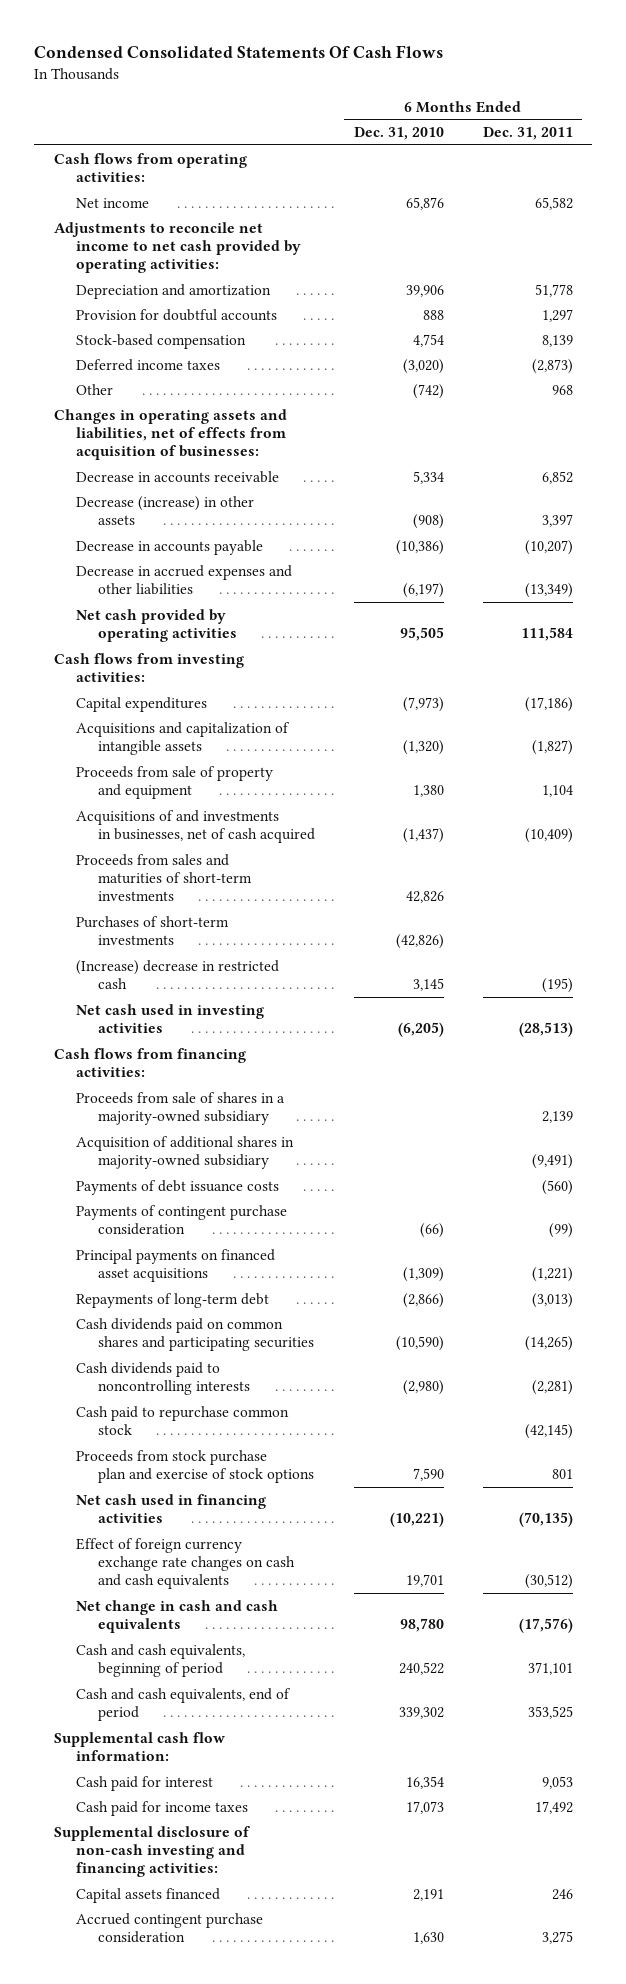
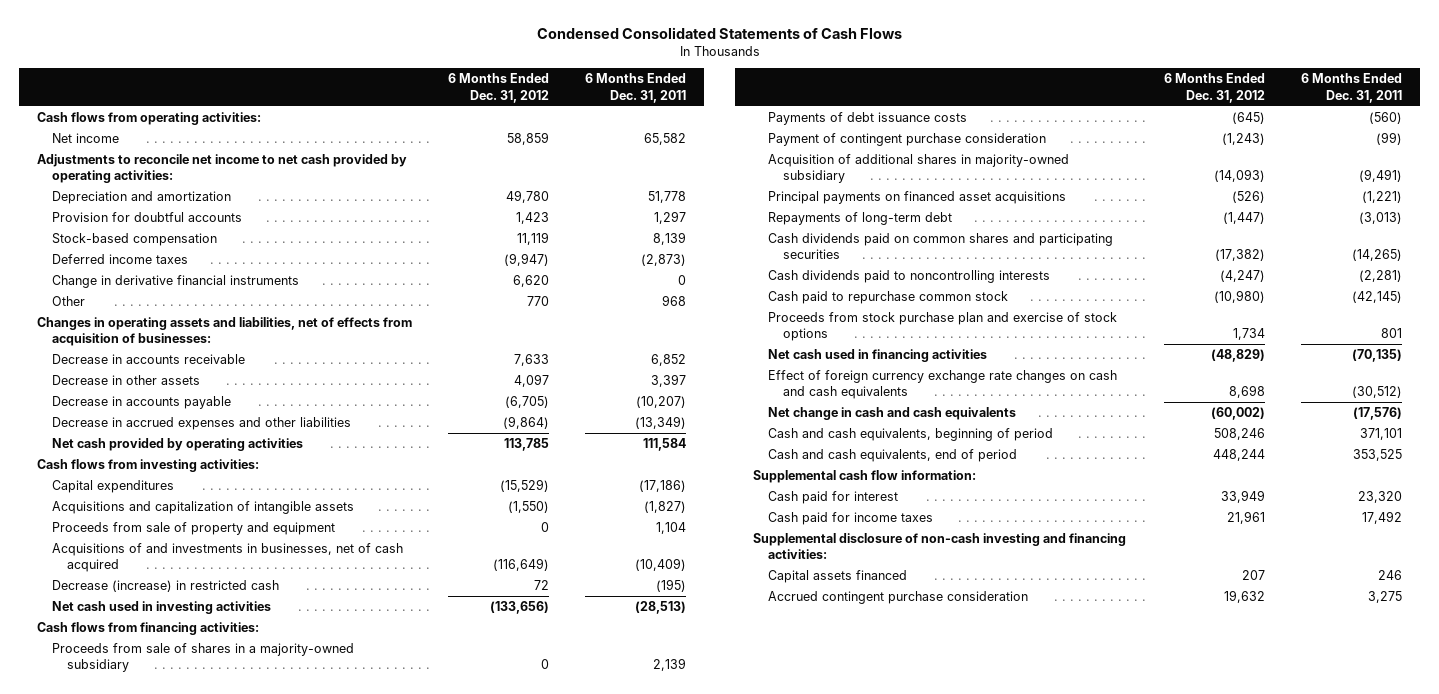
[34,44,444,58] Condensed Consolidated Statements Of Cash Flows -> [536,26,902,39] Condensed Consolidated Statements of Cash Flows
[353,127,444,141] Dec. 31, 2010 -> none
none -> [448,73,550,103] 6 Months Ended Dec. 31, 2012
none -> [52,275,300,289] Change in derivative financial instruments
[75,495,254,526] Decrease (increase) in other assets -> [52,375,201,386] Decrease in other assets
[75,853,252,902] Proceeds from sales and maturities of short-term investments -> none
[75,915,229,946] Purchases of short-term investments -> none
[75,959,279,990] (Increase) decrease in restricted cash -> [52,580,280,593] Decrease (increase) in restricted cash
[75,1204,287,1236] Payments of contingent purchase consideration -> [768,133,1047,147] Payment of contingent purchase consideration
[75,1135,294,1170] Acquisition of additional shares in majority-owned subsidiary -> [768,154,1070,184] Acquisition of additional shares in majority-owned subsidiary
[541,1775,573,1789] 9,053 -> [1358,491,1403,504] 23,320

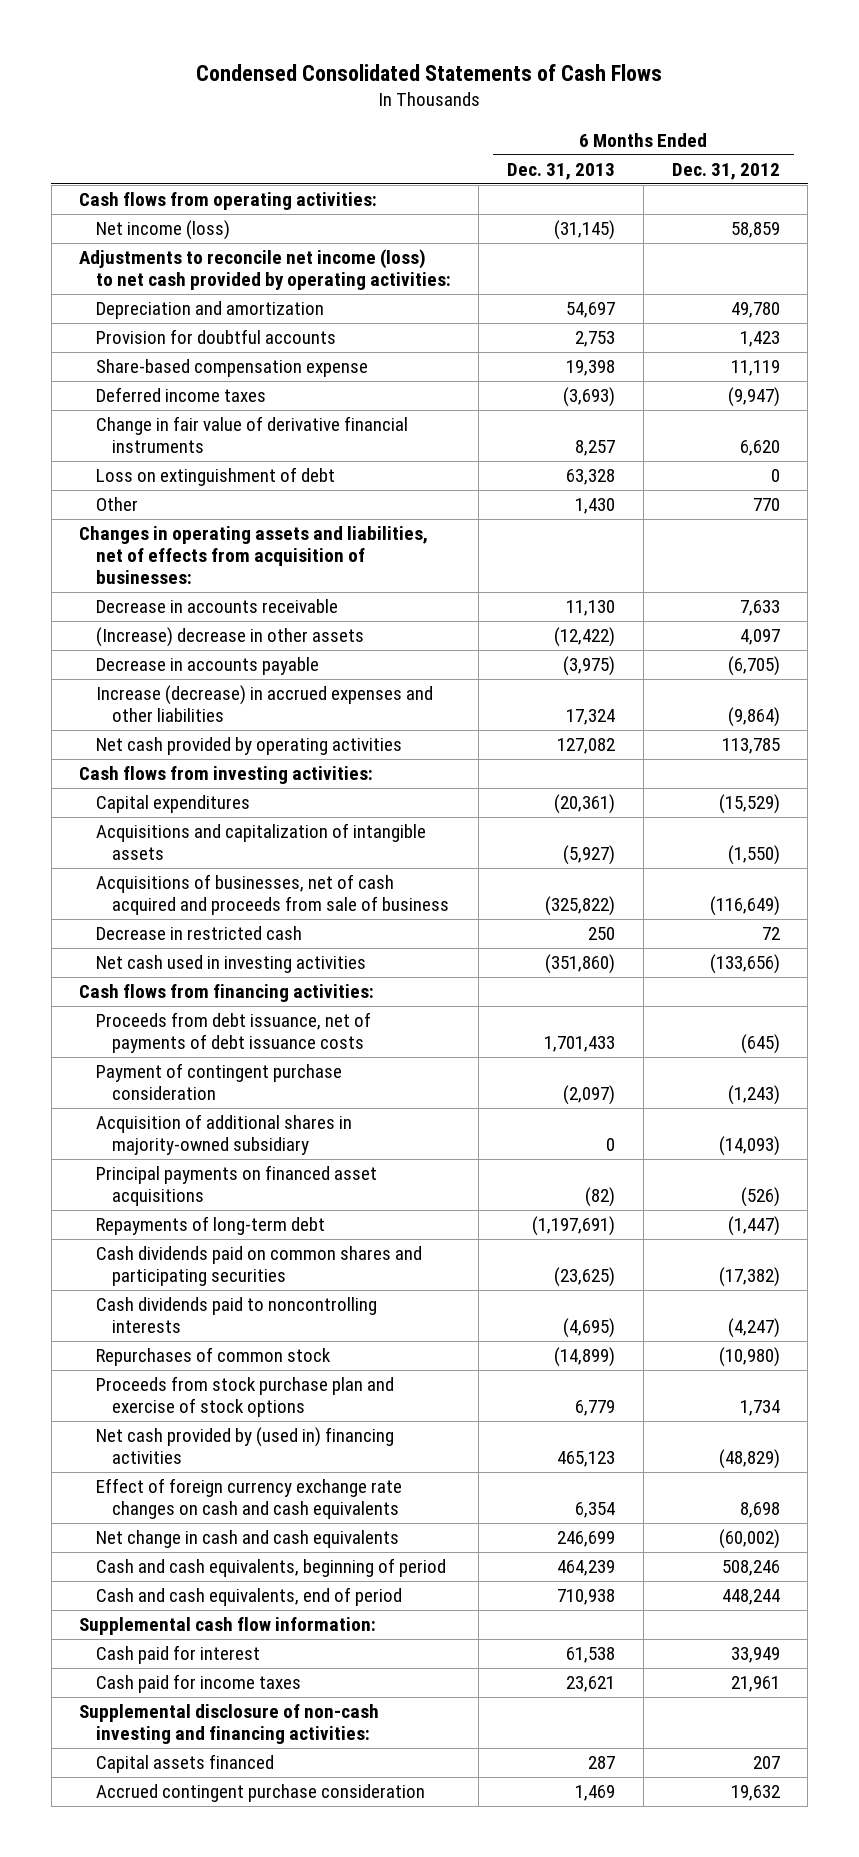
[584,73,686,103] 6 Months Ended Dec. 31, 2011 -> none
none -> [507,163,616,181] Dec. 31, 2013
[52,133,120,144] Net income -> [95,220,230,241] Net income (loss)
[37,154,408,184] Adjustments to reconcile net income to net cash provided by operating activities: -> [79,249,451,291] Adjustments to reconcile net income (loss) to net cash provided by operating activities:
[52,233,218,247] Stock-based compensation -> [95,359,368,378] Share-based compensation expense
[52,275,300,289] Change in derivative financial instruments -> [95,416,408,454] Change in fair value of derivative financial instruments
none -> [95,467,335,487] Loss on extinguishment of debt
[52,375,201,386] Decrease in other assets -> [95,627,364,648] (Increase) decrease in other assets
[52,417,352,431] Decrease in accrued expenses and other liabilities -> [95,685,433,723] Increase (decrease) in accrued expenses and other liabilities
[52,522,336,536] Proceeds from sale of property and equipment -> none
[52,543,404,573] Acquisitions of and investments in businesses, net of cash acquired -> [95,874,449,916] Acquisitions of businesses, net of cash acquired and proceeds from sale of business
[52,580,280,593] Decrease (increase) in restricted cash -> [95,926,302,941] Decrease in restricted cash
[52,643,355,673] Proceeds from sale of shares in a majority-owned subsidiary -> none
[768,112,968,126] Payments of debt issuance costs -> [95,1012,371,1054] Proceeds from debt issuance, net of payments of debt issuance costs
[768,291,1009,305] Cash paid to repurchase common stock -> [95,1347,331,1367] Repurchases of common stock
[768,349,988,363] Net cash used in financing activities -> [95,1427,394,1465] Net cash provided by (used in) financing activities

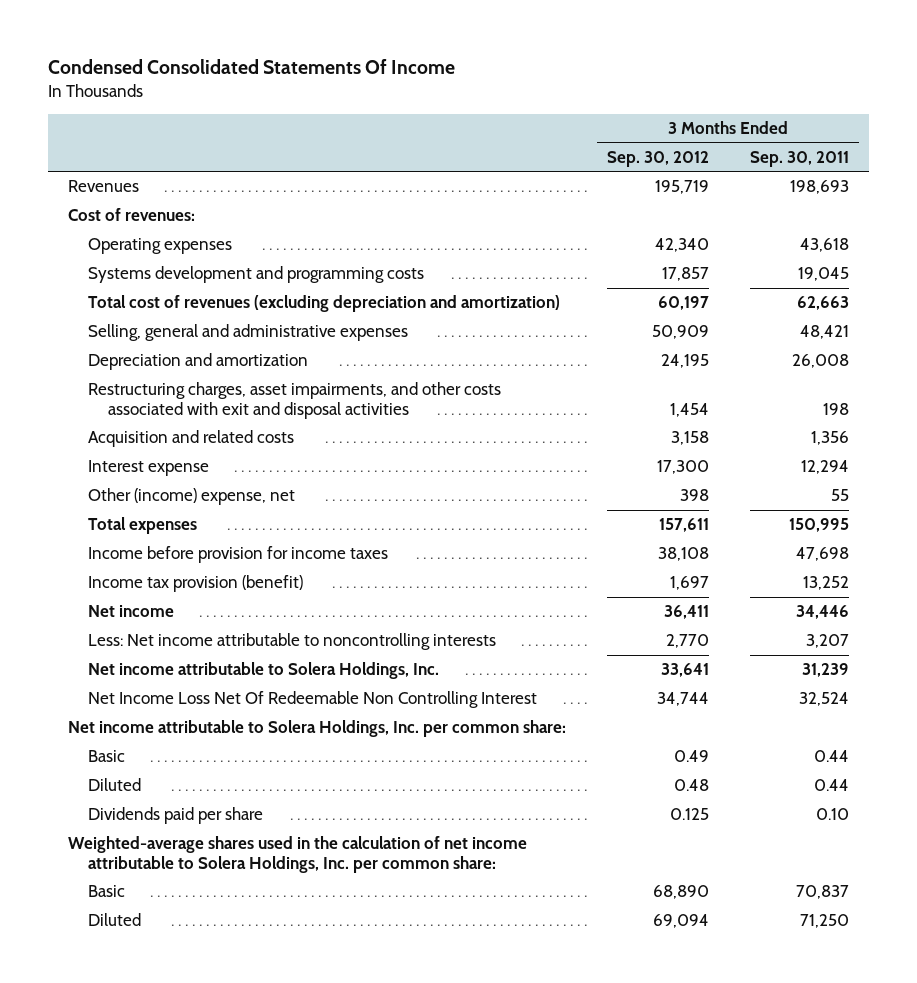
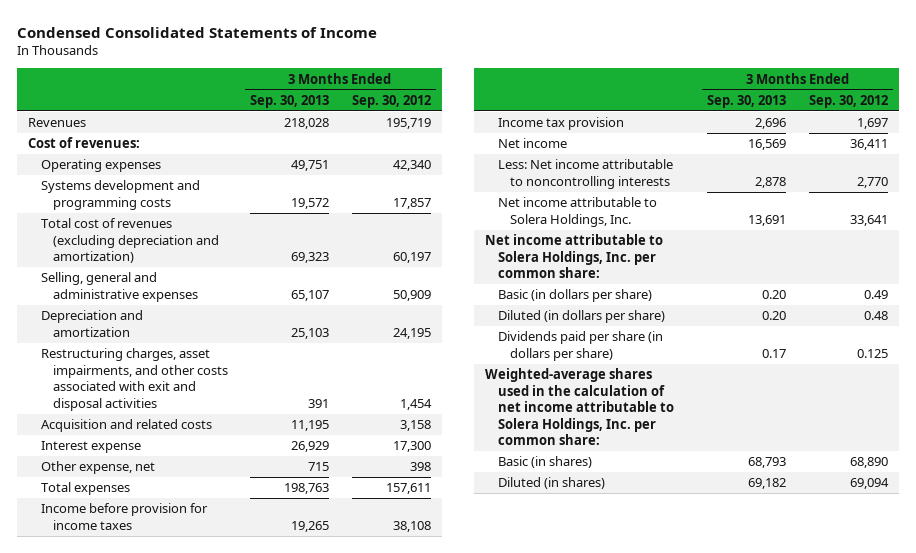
[47,59,455,75] Condensed Consolidated Statements Of Income -> [17,26,378,38] Condensed Consolidated Statements of Income
[749,150,849,167] Sep. 30, 2011 -> none
none -> [250,94,330,108] Sep. 30, 2013
[87,488,295,506] Other (income) expense, net -> [40,461,155,475] Other expense, net
[87,575,303,593] Income tax provision (benefit) -> [497,117,624,131] Income tax provision
[87,691,537,709] Net Income Loss Net Of Redeemable Non Controlling Interest -> none
[87,750,125,763] Basic -> [497,289,652,303] Basic (in dollars per share)
[87,778,141,792] Diluted -> [497,310,665,324] Diluted (in dollars per share)
[87,807,263,825] Dividends paid per share -> [497,331,663,361] Dividends paid per share (in dollars per share)
[87,885,125,898] Basic -> [497,456,592,469] Basic (in shares)
[87,913,141,927] Diluted -> [497,477,605,490] Diluted (in shares)

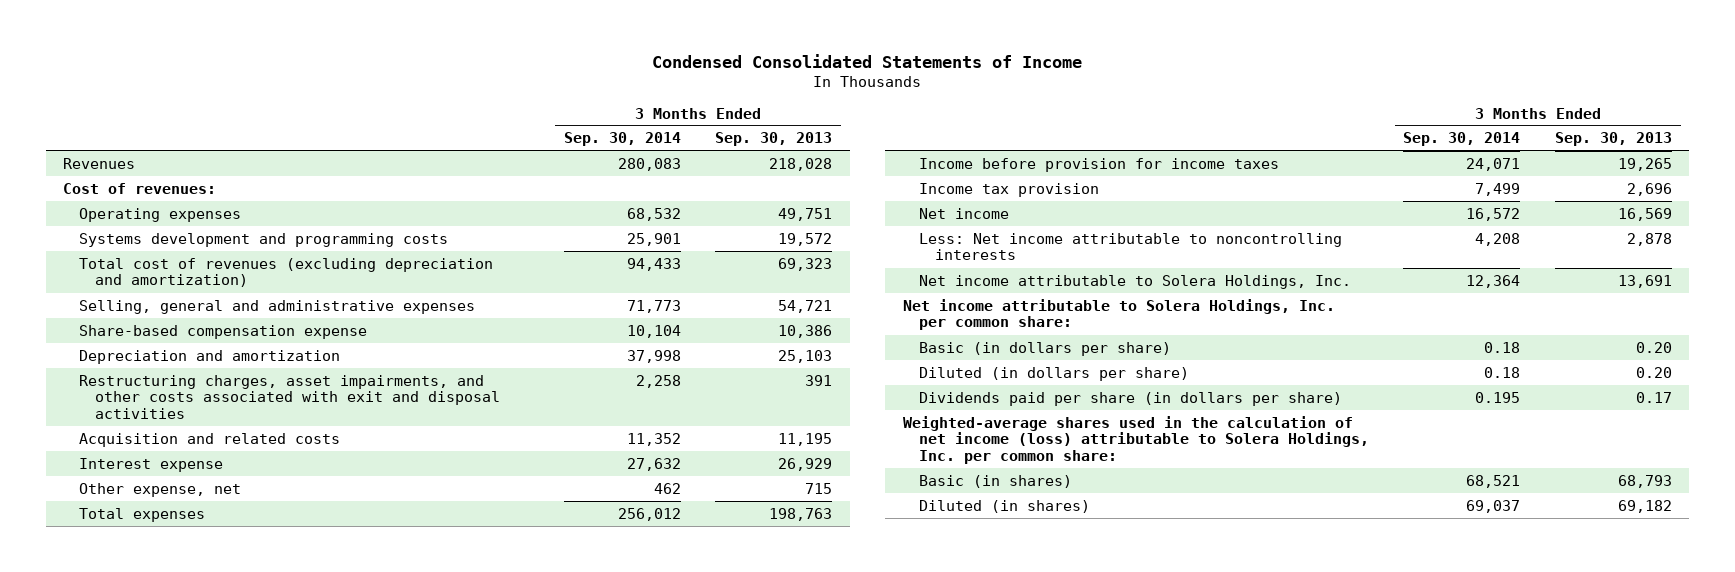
[351,94,431,108] Sep. 30, 2012 -> none
none -> [563,132,681,147] Sep. 30, 2014
[291,289,330,301] 65,107 -> [778,299,833,313] 54,721
none -> [79,324,368,339] Share-based compensation expense
[485,368,674,446] Weighted-average shares used in the calculation of net income attributable to Solera Holdings, Inc. per common share: -> [902,415,1369,465] Weighted-average shares used in the calculation of net income (loss) attributable to Solera Holdings, Inc. per common share:

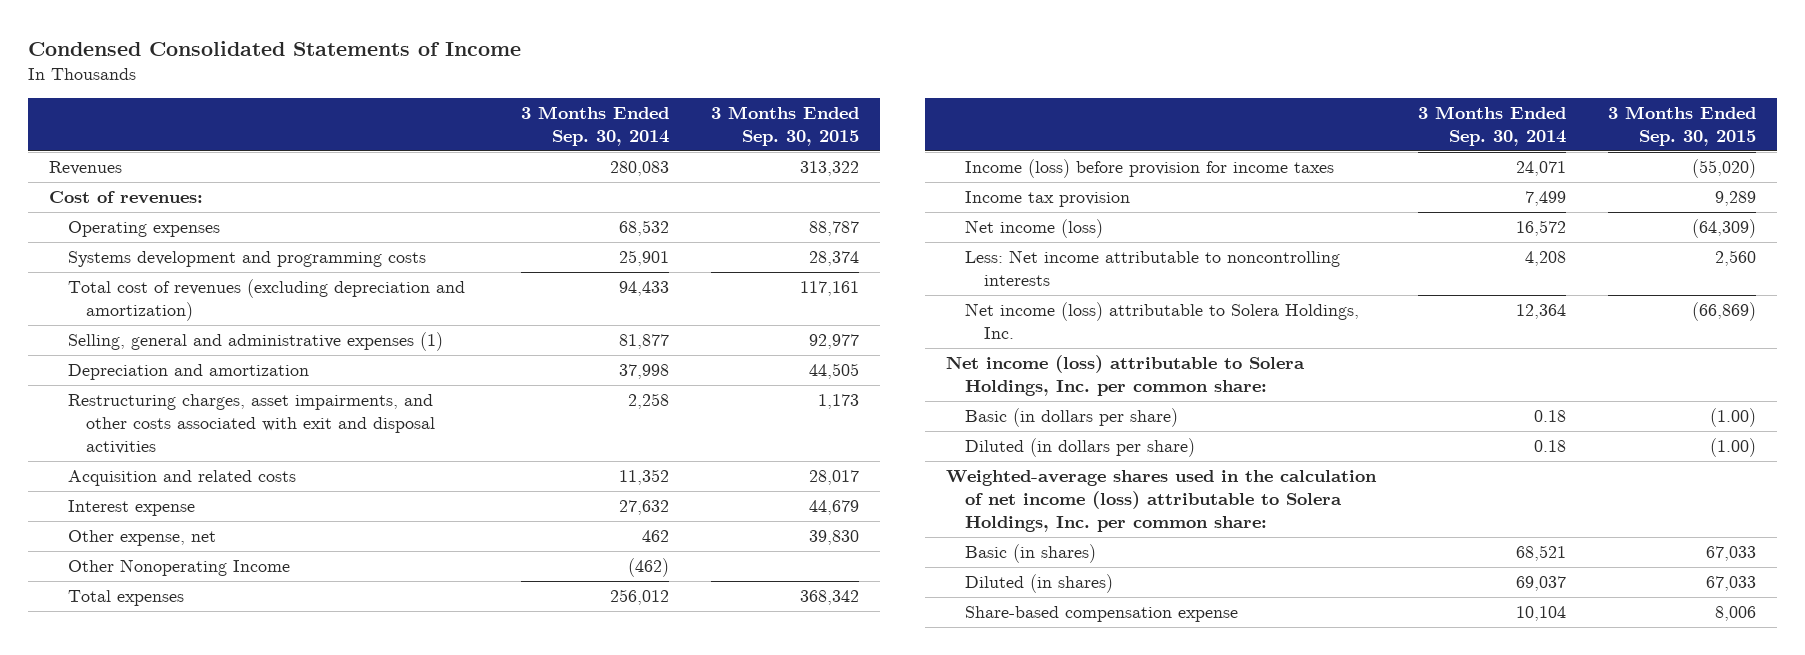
[715,132,833,147] Sep. 30, 2013 -> none
none -> [711,106,860,147] 3 Months Ended Sep. 30, 2015
[79,299,476,314] Selling, general and administrative expenses -> [67,332,443,352] Selling, general and administrative expenses (1)
[626,299,681,313] 71,773 -> [618,334,669,350] 81,877
none -> [67,559,290,577] Other Nonoperating Income
[918,157,1279,172] Income before provision for income taxes -> [964,159,1334,179] Income (loss) before provision for income taxes
[918,207,1009,219] Net income -> [964,219,1103,239] Net income (loss)
[918,274,1351,289] Net income attributable to Solera Holdings, Inc. -> [964,302,1359,340] Net income (loss) attributable to Solera Holdings, Inc.
[902,298,1335,331] Net income attributable to Solera Holdings, Inc. per common share: -> [946,355,1306,397] Net income (loss) attributable to Solera Holdings, Inc. per common share:
[918,391,1342,406] Dividends paid per share (in dollars per share) -> none
[79,324,368,339] Share-based compensation expense -> [964,606,1238,623] Share-based compensation expense

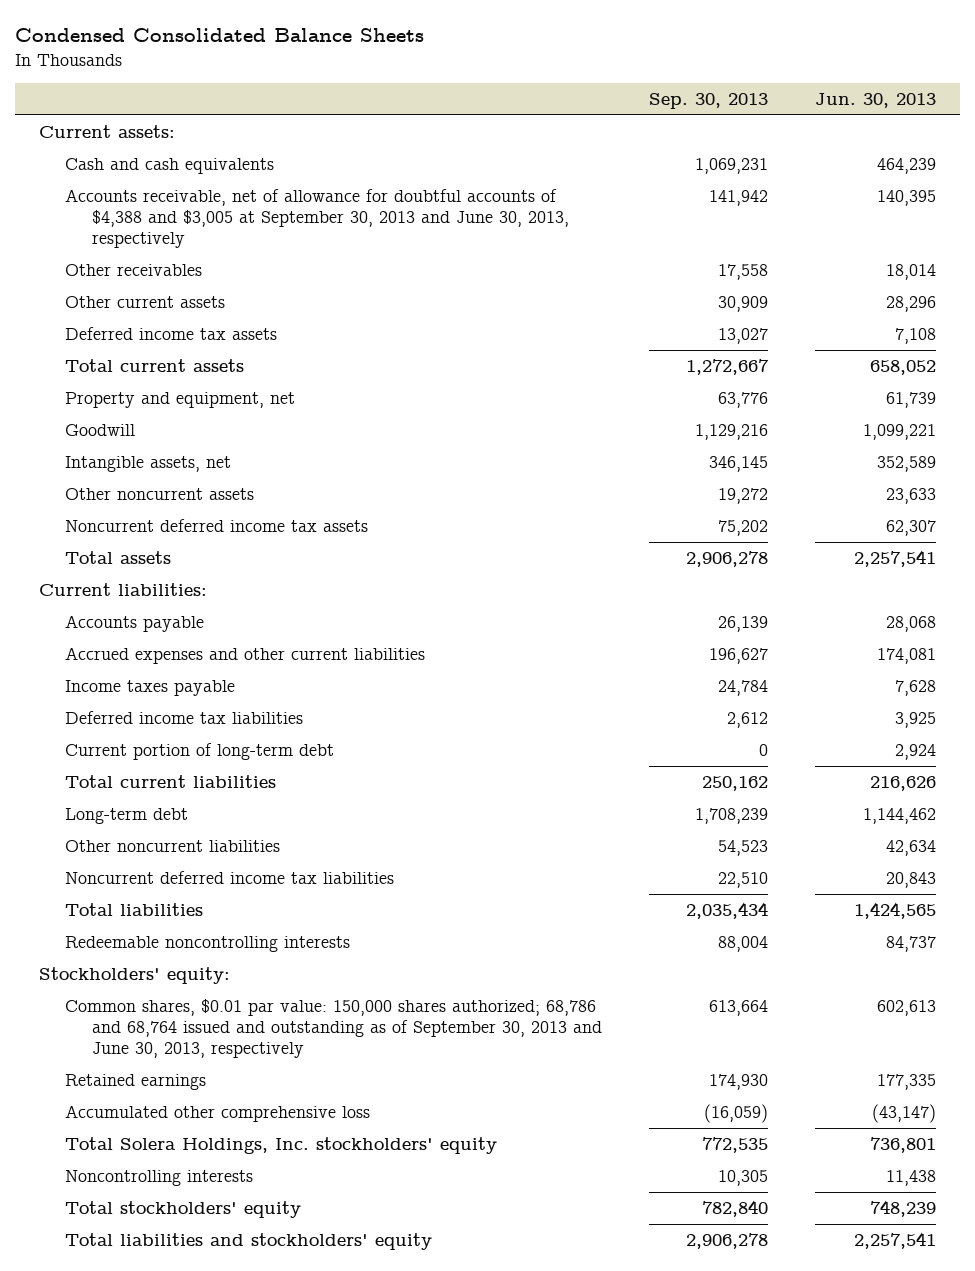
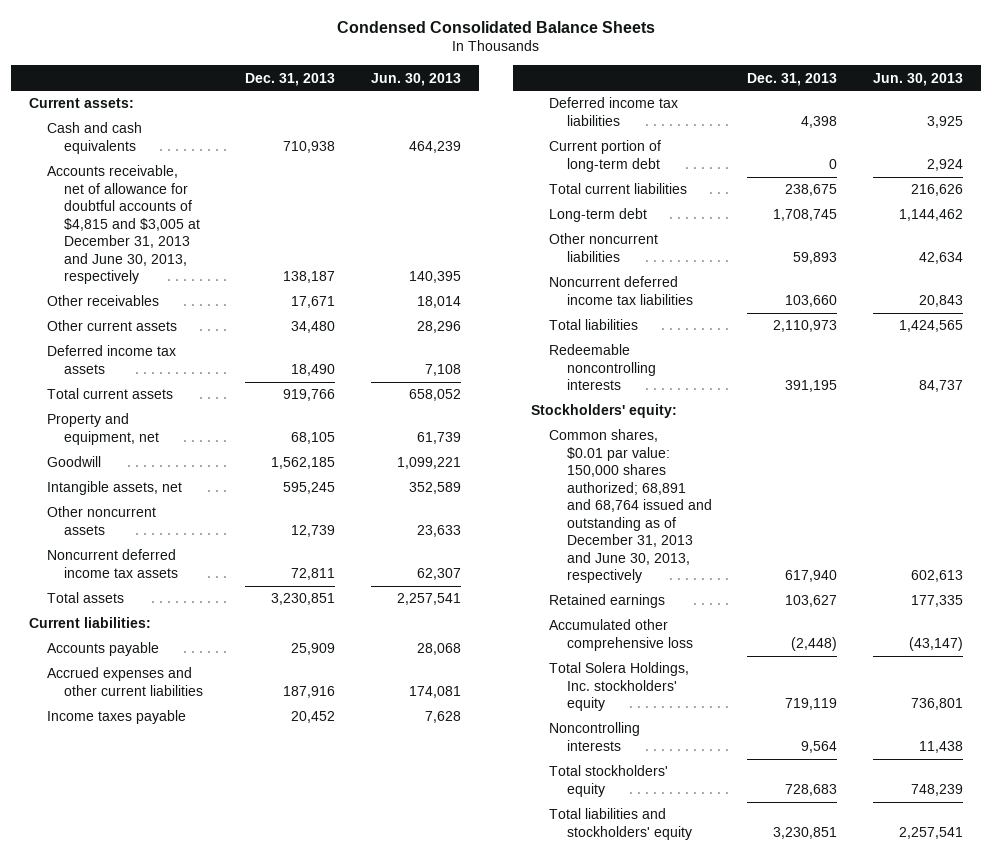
[648,92,768,109] Sep. 30, 2013 -> none
none -> [245,72,336,86] Dec. 31, 2013
[65,188,569,249] Accounts receivable, net of allowance for doubtful accounts of $4,388 and $3,005 at September 30, 2013 and June 30, 2013, respectively -> [46,165,201,285] Accounts receivable, net of allowance for doubtful accounts of $4,815 and $3,005 at December 31, 2013 and June 30, 2013, respectively
[65,998,602,1059] Common shares, $0.01 par value: 150,000 shares authorized; 68,786 and 68,764 issued and outstanding as of September 30, 2013 and June 30, 2013, respectively -> [548,429,712,584] Common shares, $0.01 par value: 150,000 shares authorized; 68,891 and 68,764 issued and outstanding as of December 31, 2013 and June 30, 2013, respectively

